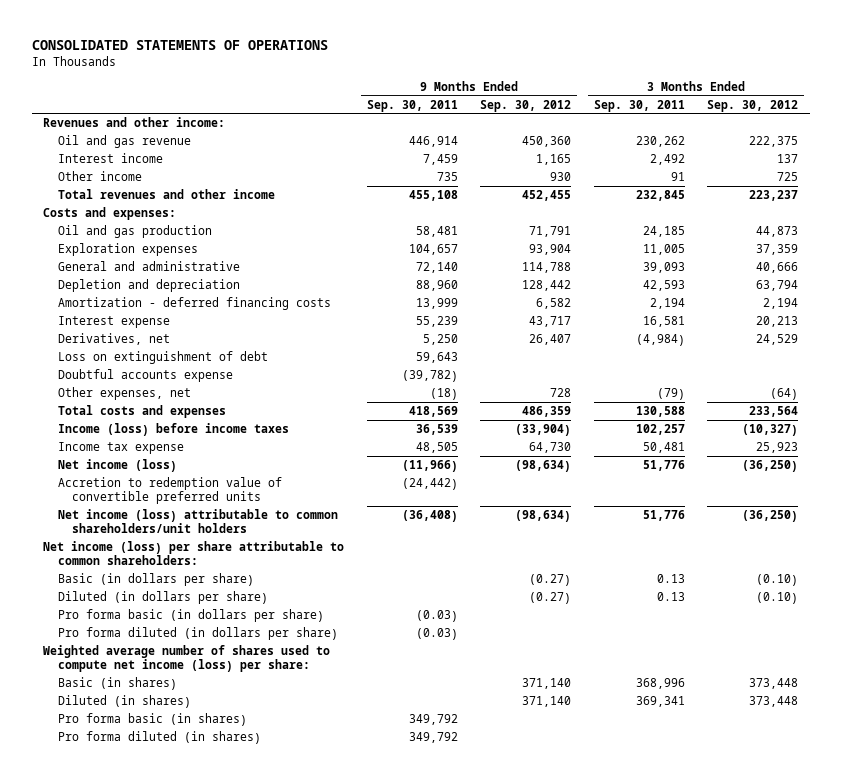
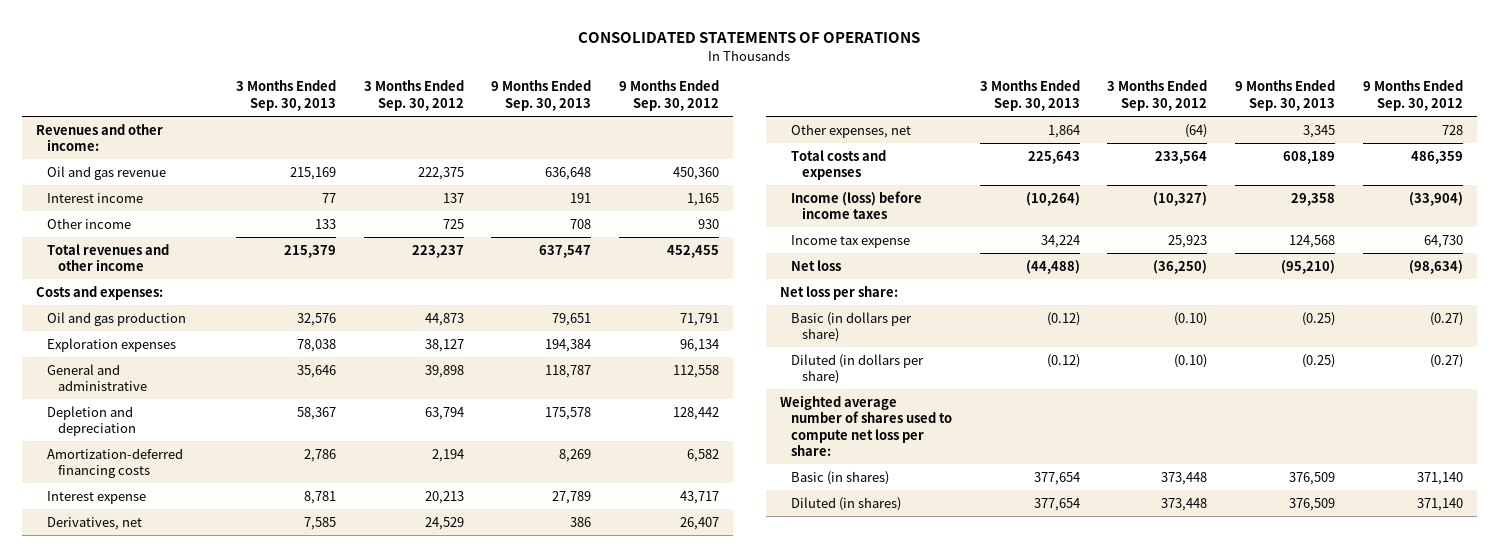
[366,99,458,112] Sep. 30, 2011 -> none
[593,99,685,112] Sep. 30, 2011 -> none
none -> [235,80,336,111] 3 Months Ended Sep. 30, 2013
none -> [491,80,592,111] 9 Months Ended Sep. 30, 2013
[529,244,572,256] 93,904 -> [680,338,720,352] 96,134
[756,244,799,256] 37,359 -> [424,338,464,352] 38,127
[522,262,572,274] 114,788 -> [673,364,720,378] 112,558
[756,262,799,274] 40,666 -> [424,364,464,378] 39,898
[57,297,331,311] Amortization - deferred financing costs -> [47,447,184,479] Amortization-deferred financing costs
[57,351,268,365] Loss on extinguishment of debt -> none
[57,369,233,383] Doubtful accounts expense -> none
[57,459,177,473] Net income (loss) -> none
[57,477,282,505] Accretion to redemption value of convertible preferred units -> none
[57,509,338,534] Net income (loss) attributable to common shareholders/unit holders -> [790,259,841,271] Net loss
[43,541,345,566] Net income (loss) per share attributable to common shareholders: -> [779,285,898,300] Net loss per share:
[57,609,324,623] Pro forma basic (in dollars per share) -> none
[57,627,338,641] Pro forma diluted (in dollars per share) -> none
[43,645,331,673] Weighted average number of shares used to compute net income (loss) per share: -> [779,394,952,457] Weighted average number of shares used to compute net loss per share:
[57,713,247,727] Pro forma basic (in shares) -> none
[57,731,261,745] Pro forma diluted (in shares) -> none

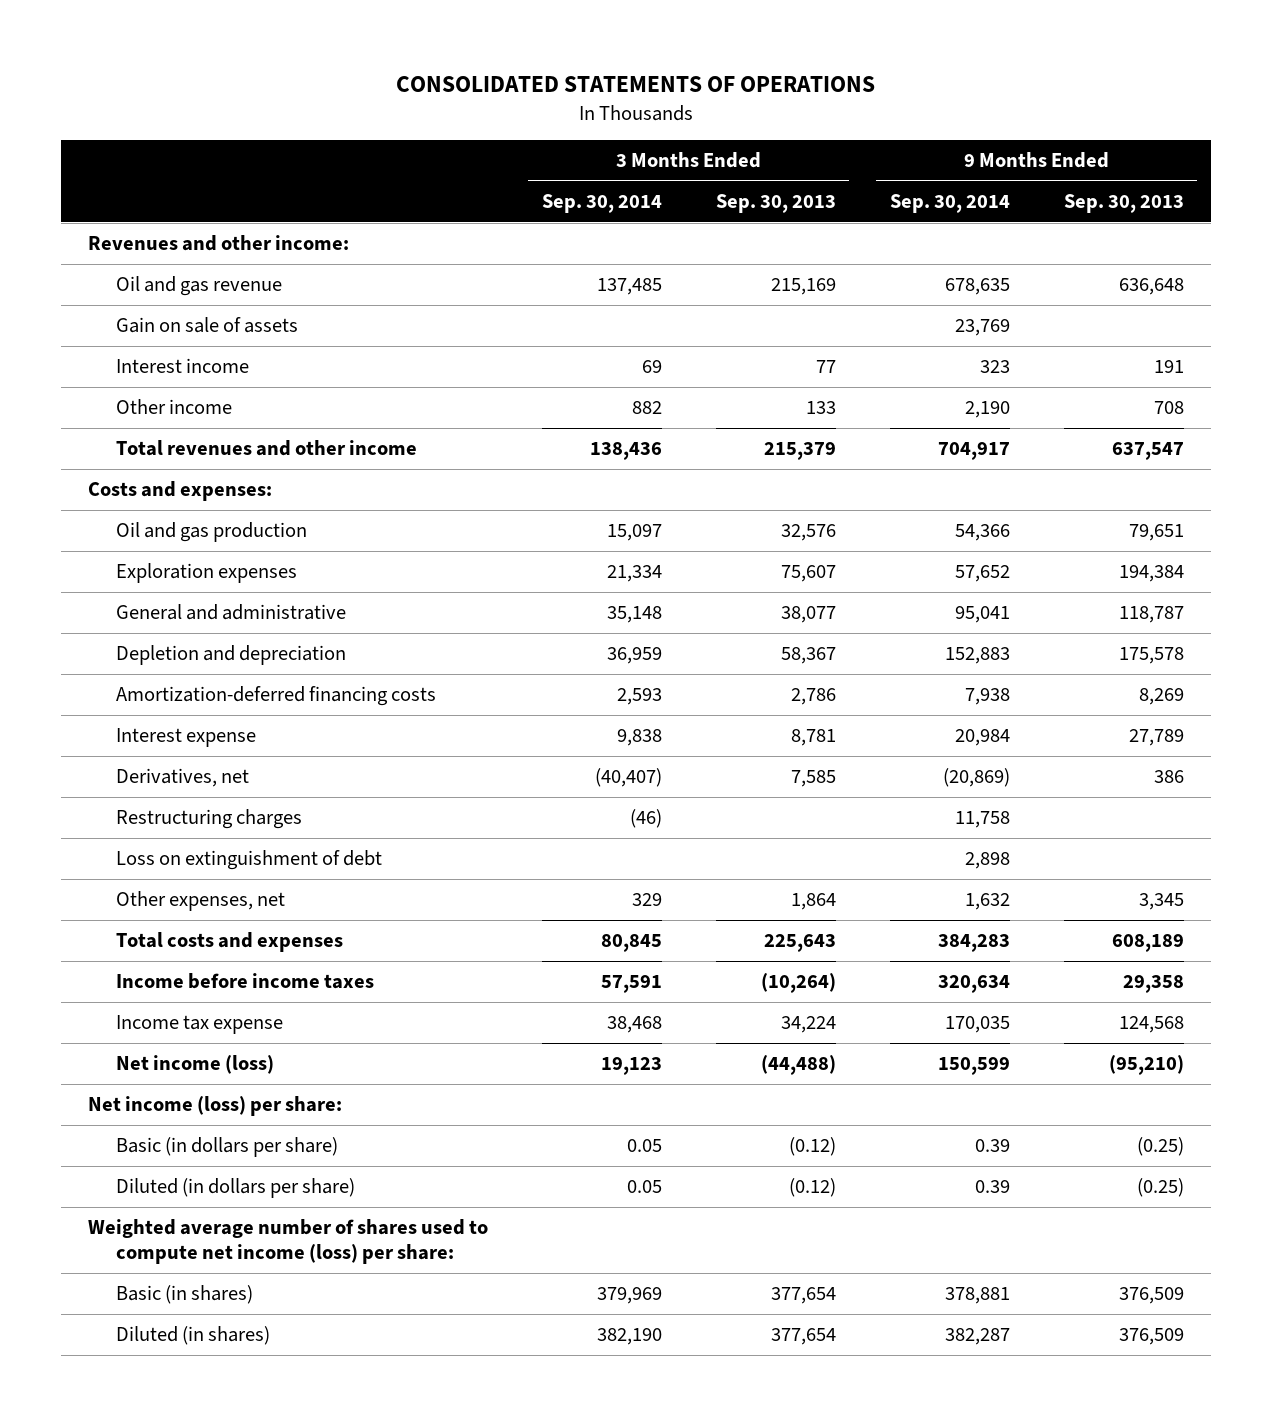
[363,80,464,111] 3 Months Ended Sep. 30, 2012 -> none
[619,80,720,111] 9 Months Ended Sep. 30, 2012 -> none
none -> [541,193,662,213] Sep. 30, 2014
none -> [889,193,1010,213] Sep. 30, 2014
none -> [115,317,298,334] Gain on sale of assets
[296,338,336,352] 78,038 -> [780,565,836,583] 75,607
[296,364,336,378] 35,646 -> [780,606,836,624] 38,077
none -> [115,809,302,830] Restructuring charges
none -> [115,850,382,871] Loss on extinguishment of debt
[790,190,922,220] Income (loss) before income taxes -> [115,973,374,990] Income before income taxes
[790,259,841,271] Net loss -> [115,1055,274,1075] Net income (loss)
[779,285,898,300] Net loss per share: -> [87,1096,342,1117] Net income (loss) per share:
[779,394,952,457] Weighted average number of shares used to compute net loss per share: -> [87,1219,488,1265] Weighted average number of shares used to compute net income (loss) per share:

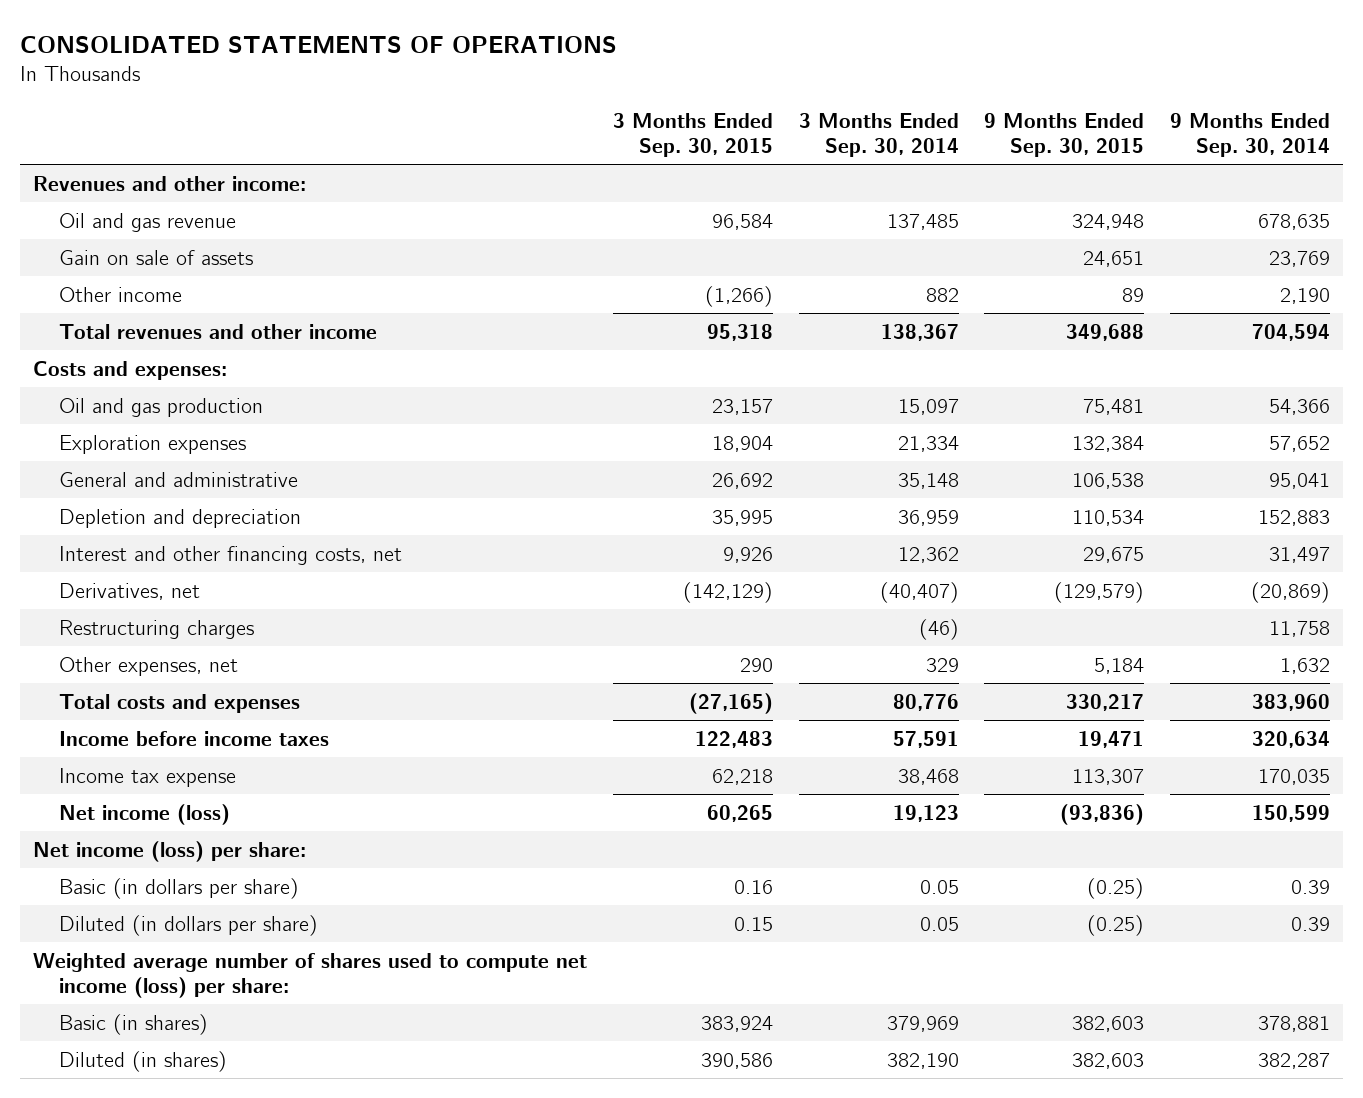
[715,193,836,213] Sep. 30, 2013 -> none
[1063,193,1184,213] Sep. 30, 2013 -> none
none -> [612,113,773,158] 3 Months Ended Sep. 30, 2015
none -> [984,113,1145,158] 9 Months Ended Sep. 30, 2015
[115,358,249,374] Interest income -> none
[589,442,662,461] 138,436 -> [880,323,959,341] 138,367
[937,442,1010,461] 704,917 -> [1252,323,1331,341] 704,594
[115,686,436,707] Amortization-deferred financing costs -> none
[115,728,256,748] Interest expense -> none
none -> [58,545,402,565] Interest and other financing costs, net
[115,850,382,871] Loss on extinguishment of debt -> none
[600,934,662,953] 80,845 -> [892,693,959,711] 80,776
[937,934,1010,953] 384,283 -> [1252,693,1331,711] 383,960

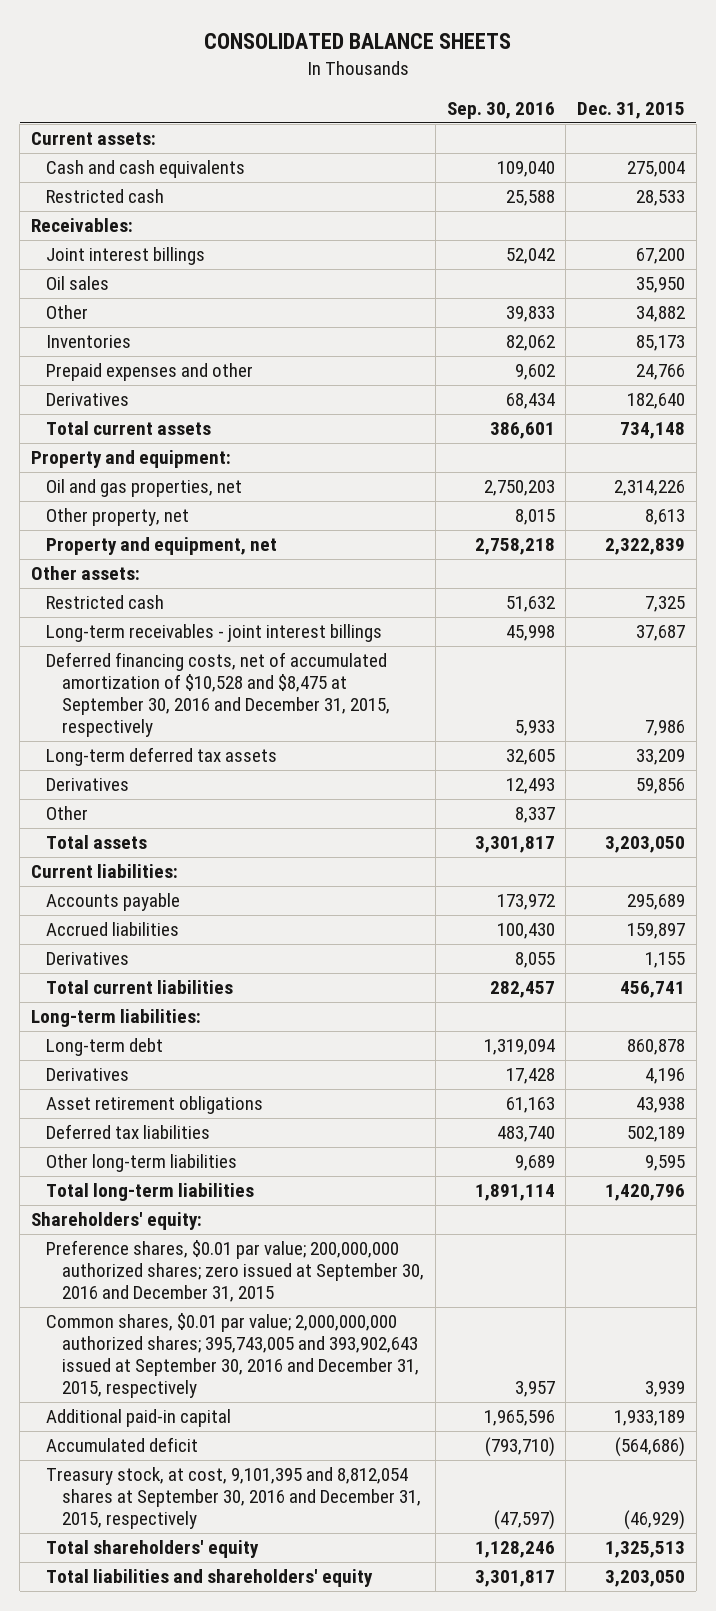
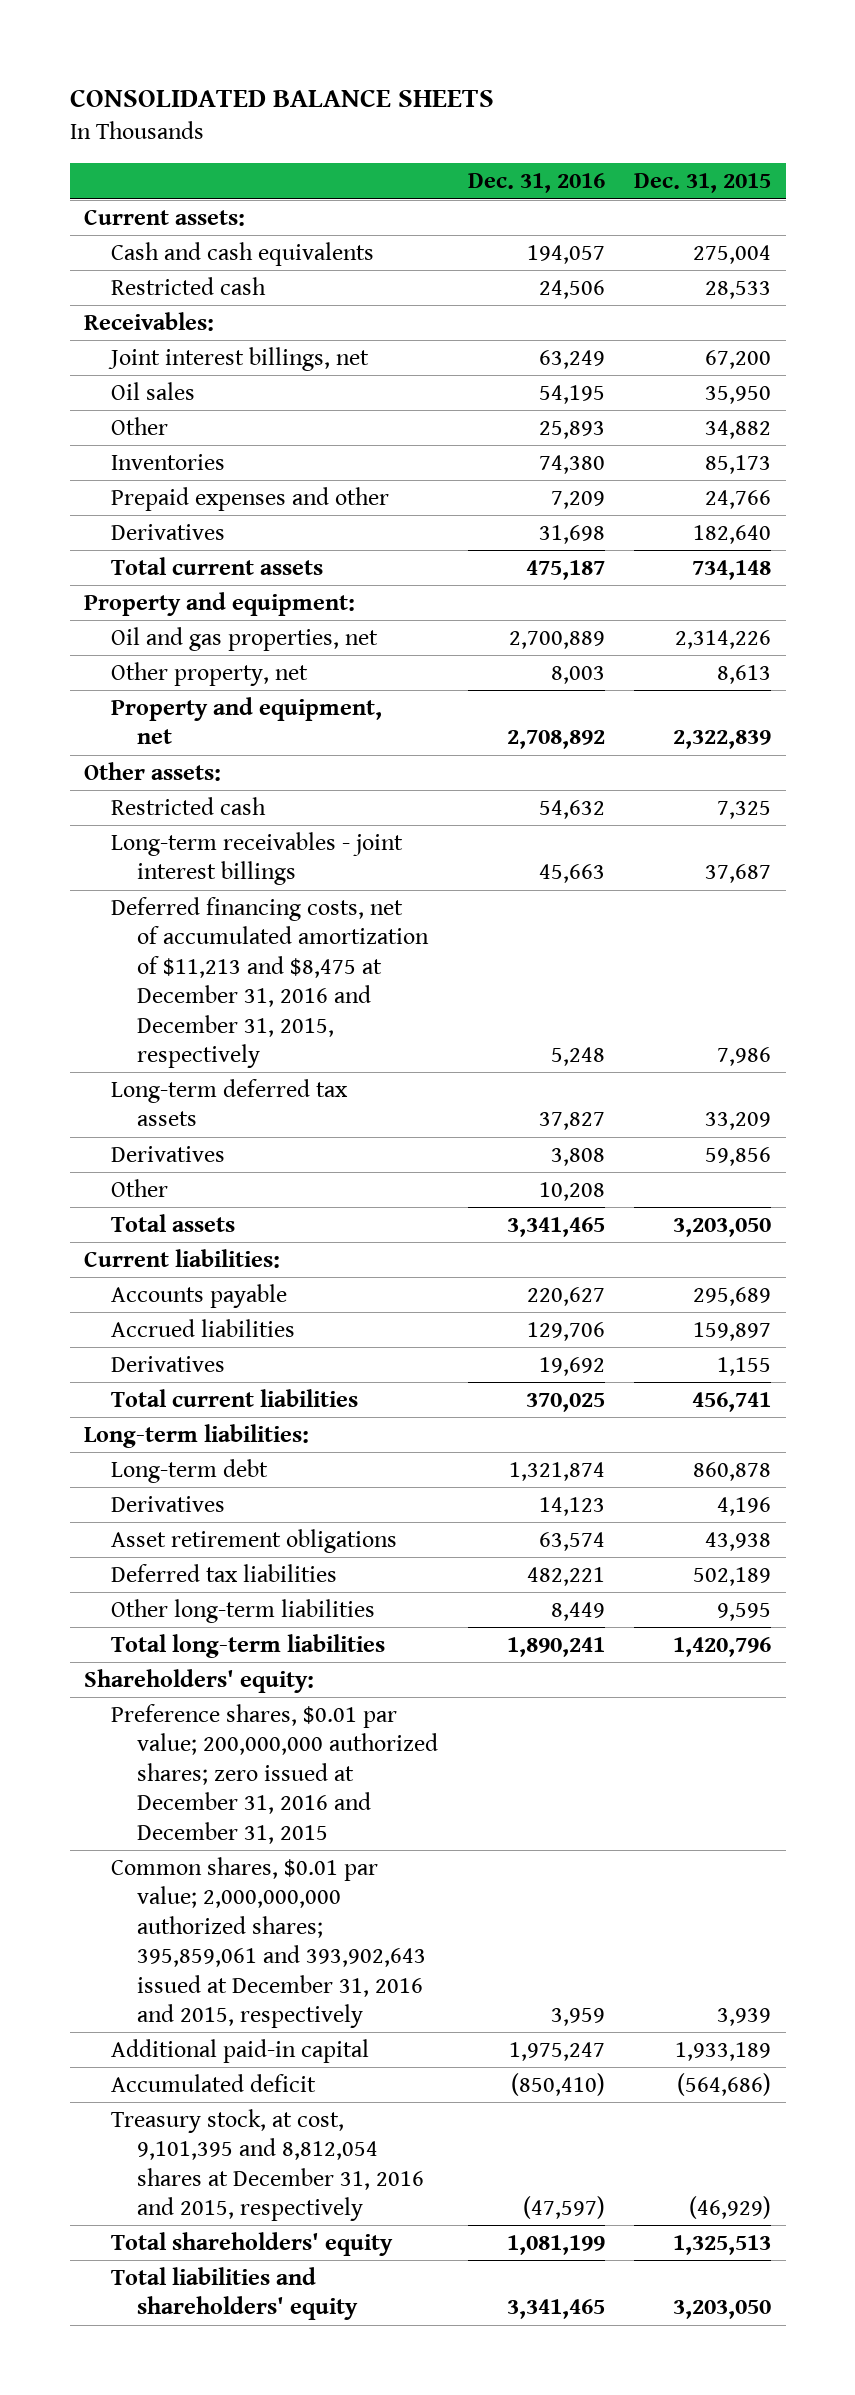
[446,102,555,120] Sep. 30, 2016 -> none
none -> [467,173,605,194] Dec. 31, 2016
[46,247,206,266] Joint interest billings -> [107,347,369,372] Joint interest billings, net
[46,652,390,738] Deferred financing costs, net of accumulated amortization of $10,528 and $8,475 at September 30, 2016 and December 31, 2015, respectively -> [110,897,430,1068] Deferred financing costs, net of accumulated amortization of $11,213 and $8,475 at December 31, 2016 and December 31, 2015, respectively
[46,1240,424,1303] Preference shares, $0.01 par value; 200,000,000 authorized shares; zero issued at September 30, 2016 and December 31, 2015 -> [110,1704,439,1844] Preference shares, $0.01 par value; 200,000,000 authorized shares; zero issued at December 31, 2016 and December 31, 2015
[46,1313,419,1399] Common shares, $0.01 par value; 2,000,000,000 authorized shares; 395,743,005 and 393,902,643 issued at September 30, 2016 and December 31, 2015, respectively -> [110,1857,427,2028] Common shares, $0.01 par value; 2,000,000,000 authorized shares; 395,859,061 and 393,902,643 issued at December 31, 2016 and 2015, respectively
[46,1467,421,1530] Treasury stock, at cost, 9,101,395 and 8,812,054 shares at September 30, 2016 and December 31, 2015, respectively -> [110,2109,425,2222] Treasury stock, at cost, 9,101,395 and 8,812,054 shares at December 31, 2016 and 2015, respectively

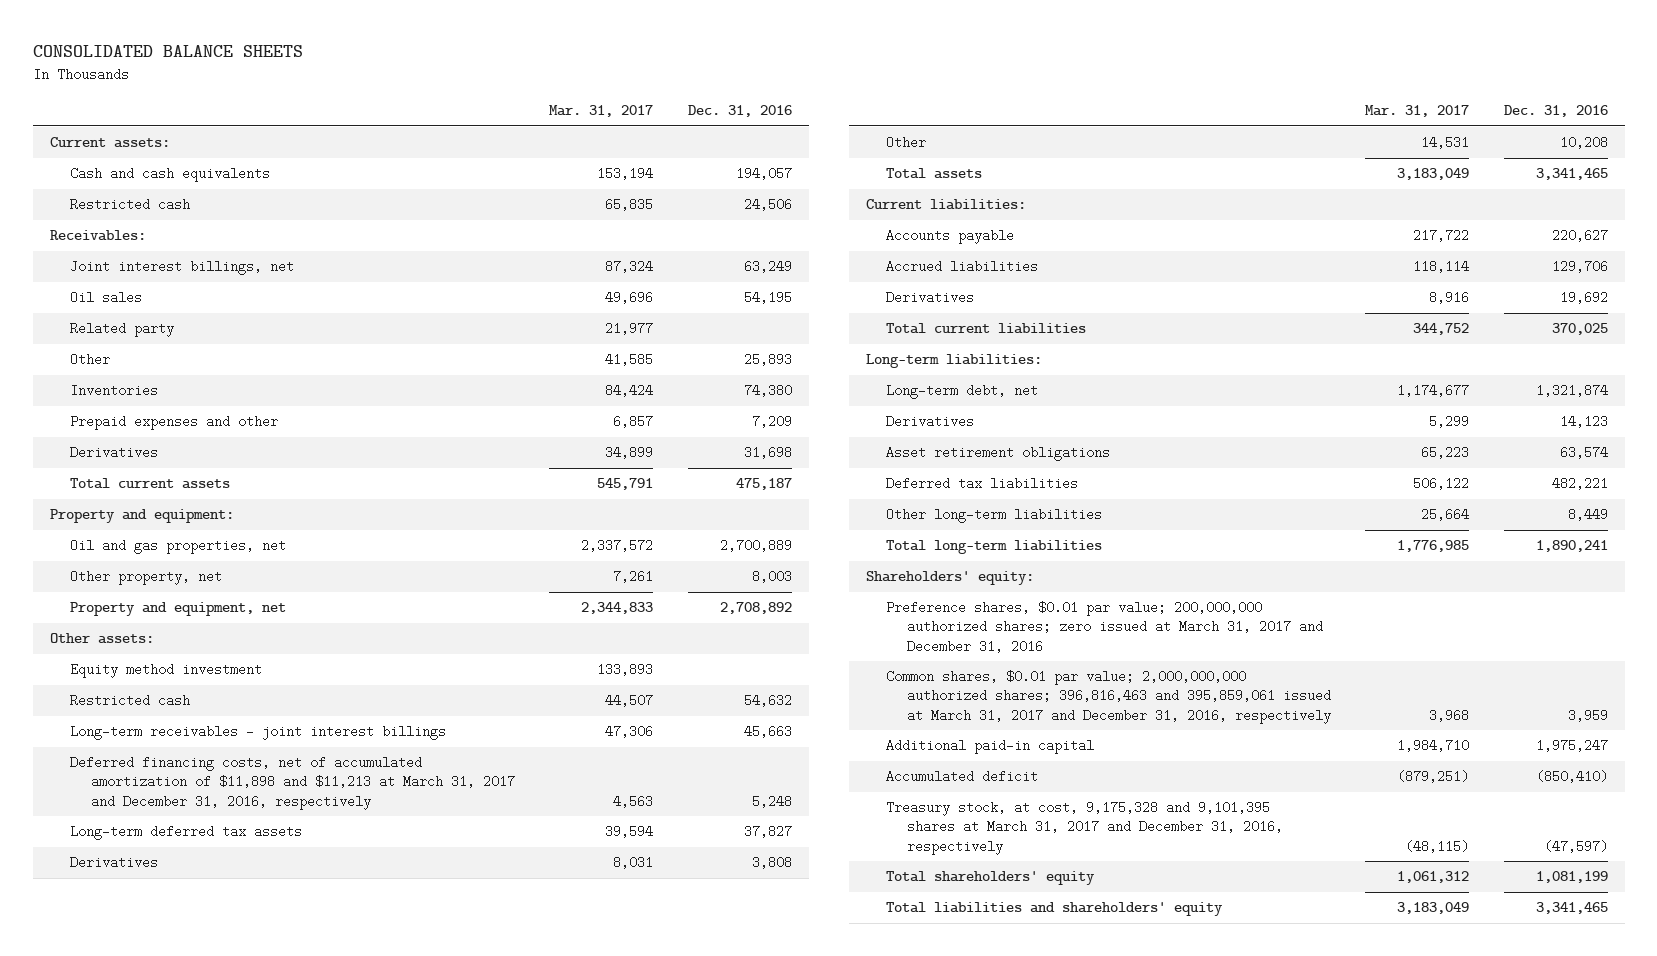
[633,173,771,194] Dec. 31, 2015 -> none
none -> [549,105,654,118] Mar. 31, 2017
none -> [70,322,175,338] Related party
none -> [70,663,263,679] Equity method investment
[110,897,430,1068] Deferred financing costs, net of accumulated amortization of $11,213 and $8,475 at December 31, 2016 and December 31, 2015, respectively -> [70,756,516,810] Deferred financing costs, net of accumulated amortization of $11,898 and $11,213 at March 31, 2017 and December 31, 2016, respectively
[110,1459,268,1484] Long-term debt -> [886,384,1039,400] Long-term debt, net
[110,1704,439,1844] Preference shares, $0.01 par value; 200,000,000 authorized shares; zero issued at December 31, 2016 and December 31, 2015 -> [886,601,1324,653] Preference shares, $0.01 par value; 200,000,000 authorized shares; zero issued at March 31, 2017 and December 31, 2016
[110,1857,427,2028] Common shares, $0.01 par value; 2,000,000,000 authorized shares; 395,859,061 and 393,902,643 issued at December 31, 2016 and 2015, respectively -> [886,670,1332,724] Common shares, $0.01 par value; 2,000,000,000 authorized shares; 396,816,463 and 395,859,061 issued at March 31, 2017 and December 31, 2016, respectively
[110,2109,425,2222] Treasury stock, at cost, 9,101,395 and 8,812,054 shares at December 31, 2016 and 2015, respectively -> [886,801,1284,855] Treasury stock, at cost, 9,175,328 and 9,101,395 shares at March 31, 2017 and December 31, 2016, respectively

